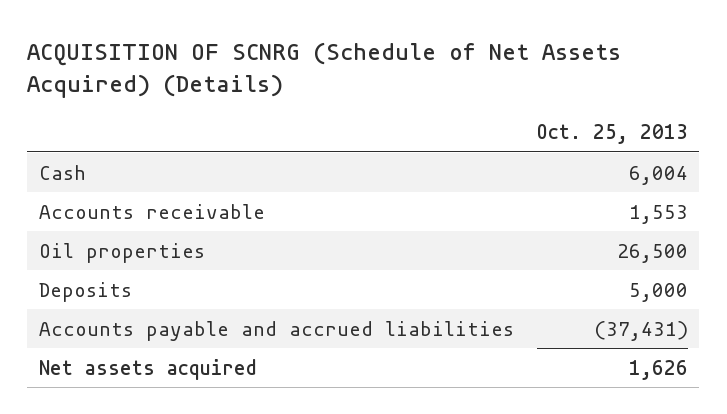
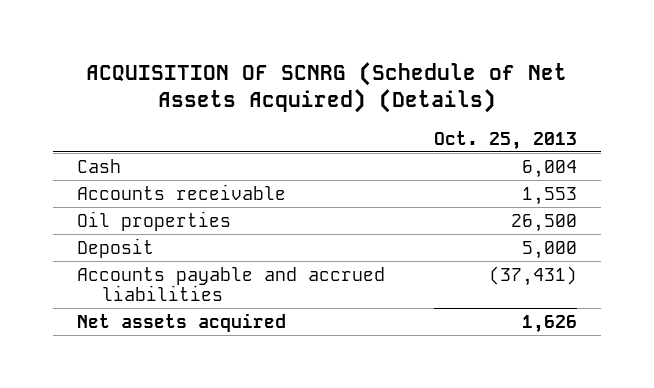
[38,281,132,302] Deposits -> [77,237,155,258] Deposit

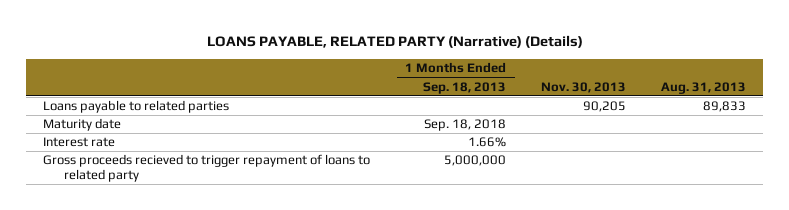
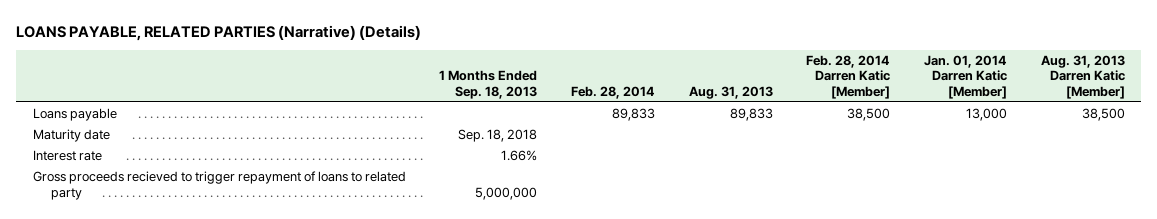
[206,34,583,48] LOANS PAYABLE, RELATED PARTY (Narrative) (Details) -> [15,24,421,41] LOANS PAYABLE, RELATED PARTIES (Narrative) (Details)
[540,81,626,93] Nov. 30, 2013 -> none
none -> [571,85,656,99] Feb. 28, 2014
none -> [806,55,891,99] Feb. 28, 2014 Darren Katic [Member]
none -> [923,55,1007,99] Jan. 01, 2014 Darren Katic [Member]
none -> [1040,55,1125,99] Aug. 31, 2013 Darren Katic [Member]
[43,100,230,114] Loans payable to related parties -> [32,108,117,122] Loans payable

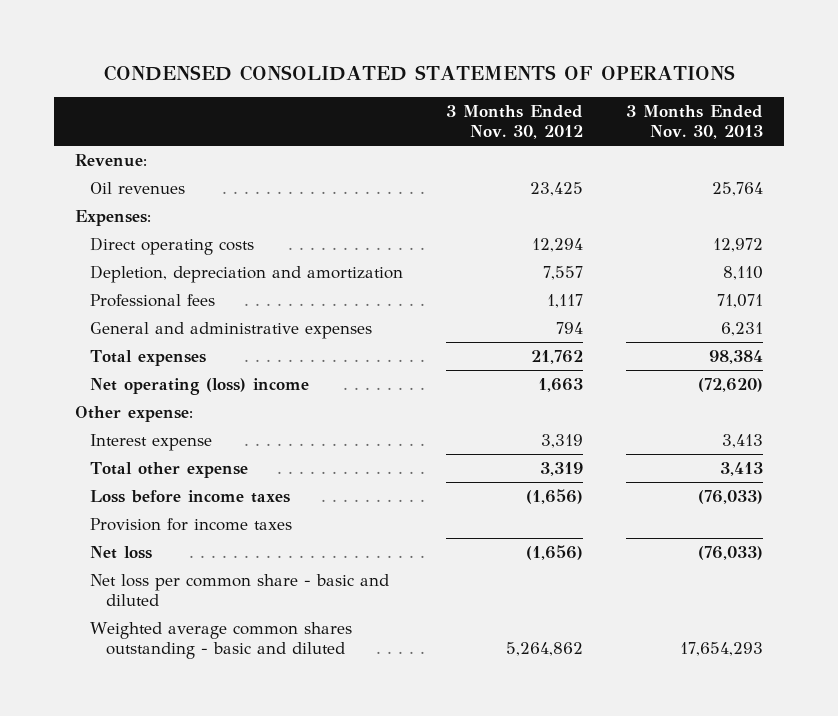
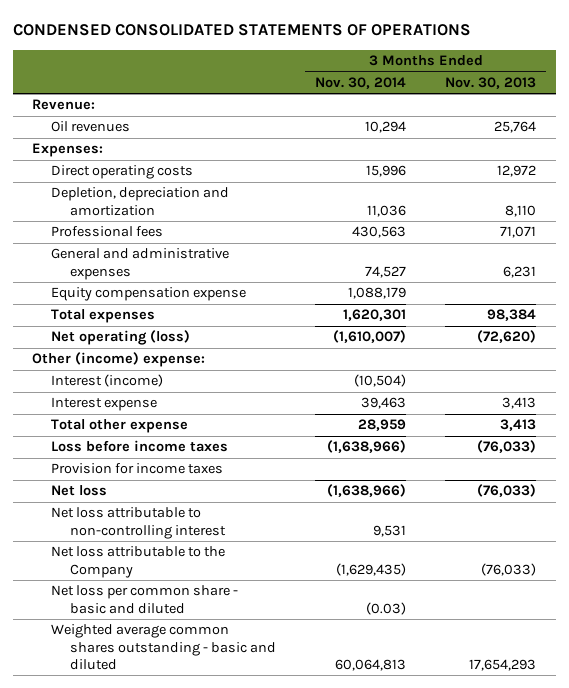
[446,104,584,140] 3 Months Ended Nov. 30, 2012 -> none
none -> [315,76,407,89] Nov. 30, 2014
none -> [51,287,247,302] Equity compensation expense
[90,377,310,395] Net operating (loss) income -> [51,330,191,346] Net operating (loss)
[75,405,194,422] Other expense: -> [32,352,206,368] Other (income) expense:
none -> [51,374,164,388] Interest (income)
none -> [51,507,226,539] Net loss attributable to non-controlling interest
none -> [51,546,226,578] Net loss attributable to the Company

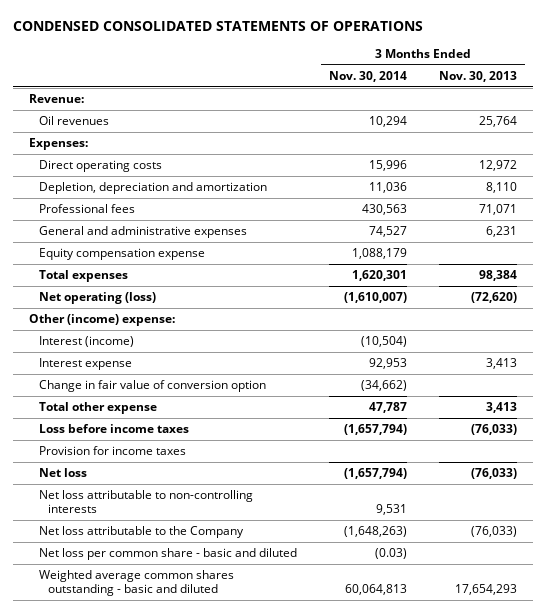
[361,397,407,410] 39,463 -> [368,358,407,370] 92,953
none -> [38,380,266,393] Change in fair value of conversion option
[358,419,407,432] 28,959 -> [368,402,407,414] 47,787
[327,440,407,454] (1,638,966) -> [343,424,407,436] (1,657,794)
[327,484,407,498] (1,638,966) -> [343,468,407,480] (1,657,794)
[51,507,226,539] Net loss attributable to non-controlling interest -> [38,490,253,514] Net loss attributable to non-controlling interests
[336,562,407,576] (1,629,435) -> [343,526,407,538] (1,648,263)

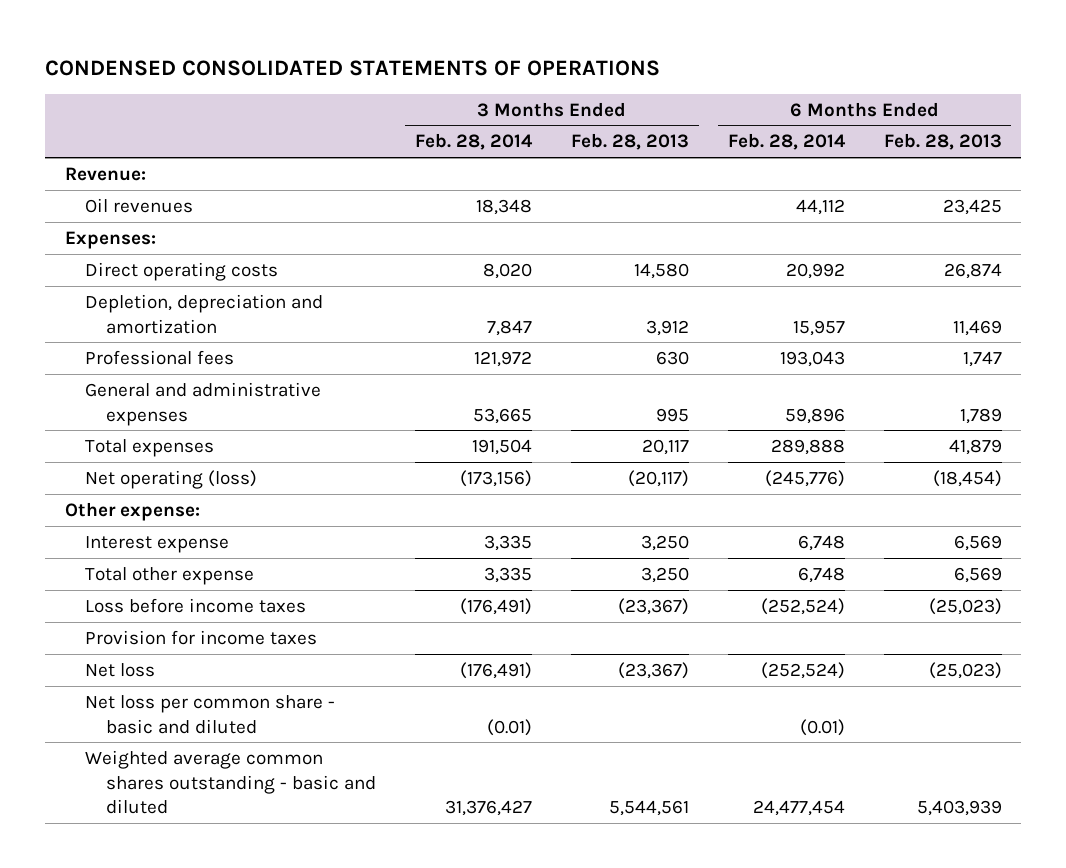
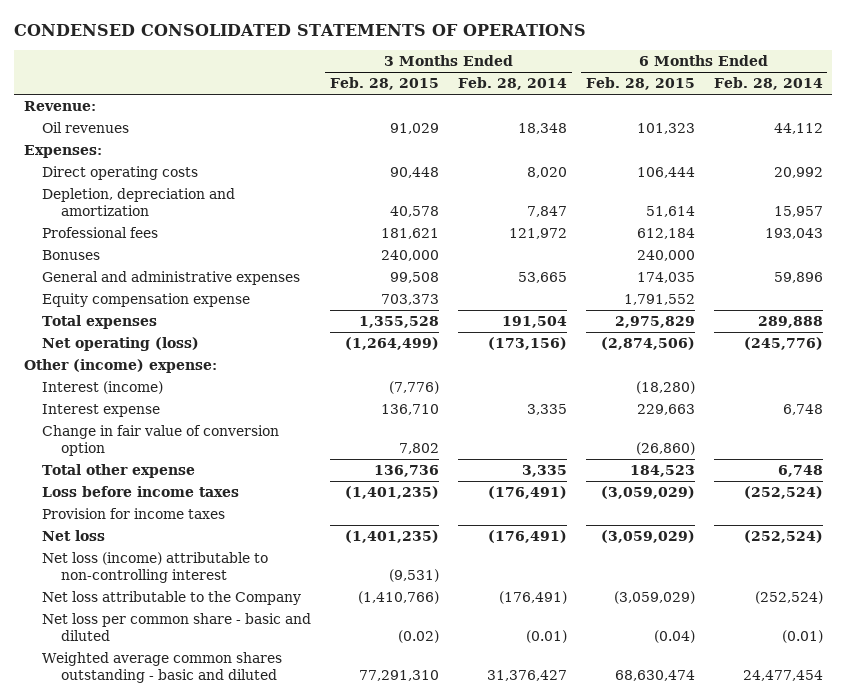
[570,133,689,151] Feb. 28, 2013 -> none
[883,133,1002,151] Feb. 28, 2013 -> none
none -> [330,77,440,91] Feb. 28, 2015
none -> [585,77,695,91] Feb. 28, 2015
none -> [42,250,101,261] Bonuses
none -> [42,293,251,308] Equity compensation expense
[64,501,200,521] Other expense: -> [23,359,217,374] Other (income) expense:
none -> [42,381,164,395] Interest (income)
none -> [42,425,280,457] Change in fair value of conversion option
none -> [42,552,269,584] Net loss (income) attributable to non-controlling interest
none -> [42,591,302,606] Net loss attributable to the Company

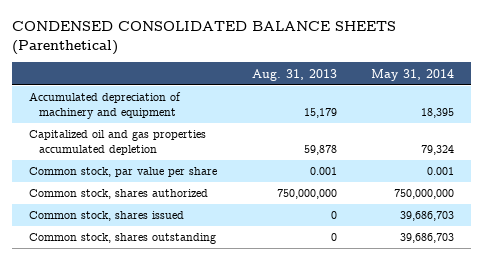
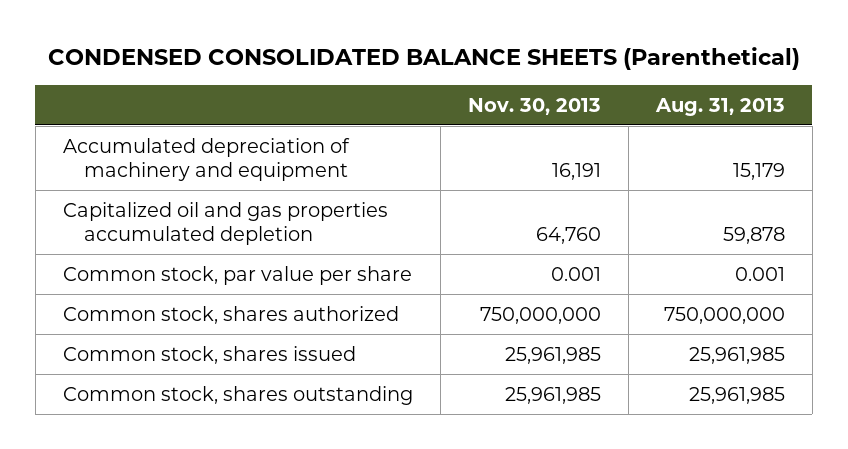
[370,68,454,81] May 31, 2014 -> none
none -> [467,97,601,115] Nov. 30, 2013
[330,211,337,220] 0 -> [688,346,785,364] 25,961,985
[330,233,337,242] 0 -> [688,386,785,404] 25,961,985

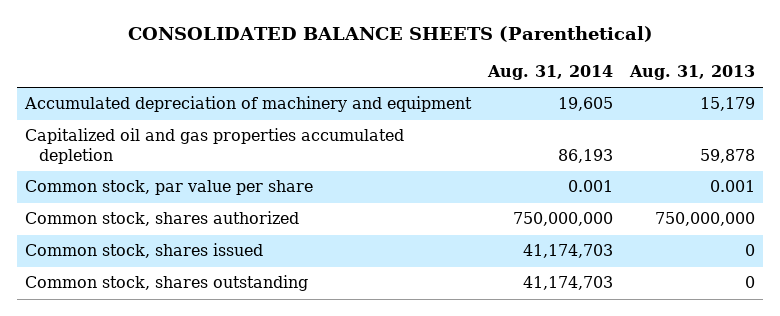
[47,47,800,71] CONDENSED CONSOLIDATED BALANCE SHEETS (Parenthetical) -> [127,26,653,43] CONSOLIDATED BALANCE SHEETS (Parenthetical)
[467,97,601,115] Nov. 30, 2013 -> none
none -> [486,65,613,81] Aug. 31, 2014
[688,346,785,364] 25,961,985 -> [744,244,755,257] 0
[688,386,785,404] 25,961,985 -> [744,276,755,289] 0

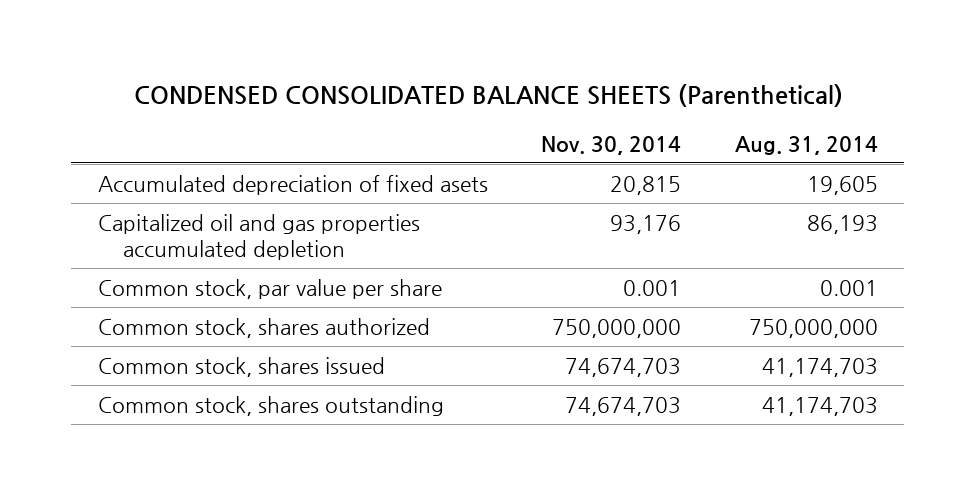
[127,26,653,43] CONSOLIDATED BALANCE SHEETS (Parenthetical) -> [133,84,843,108] CONDENSED CONSOLIDATED BALANCE SHEETS (Parenthetical)
[628,65,755,81] Aug. 31, 2013 -> none
none -> [541,135,682,155] Nov. 30, 2014
[24,96,473,113] Accumulated depreciation of machinery and equipment -> [97,174,488,195] Accumulated depreciation of fixed asets

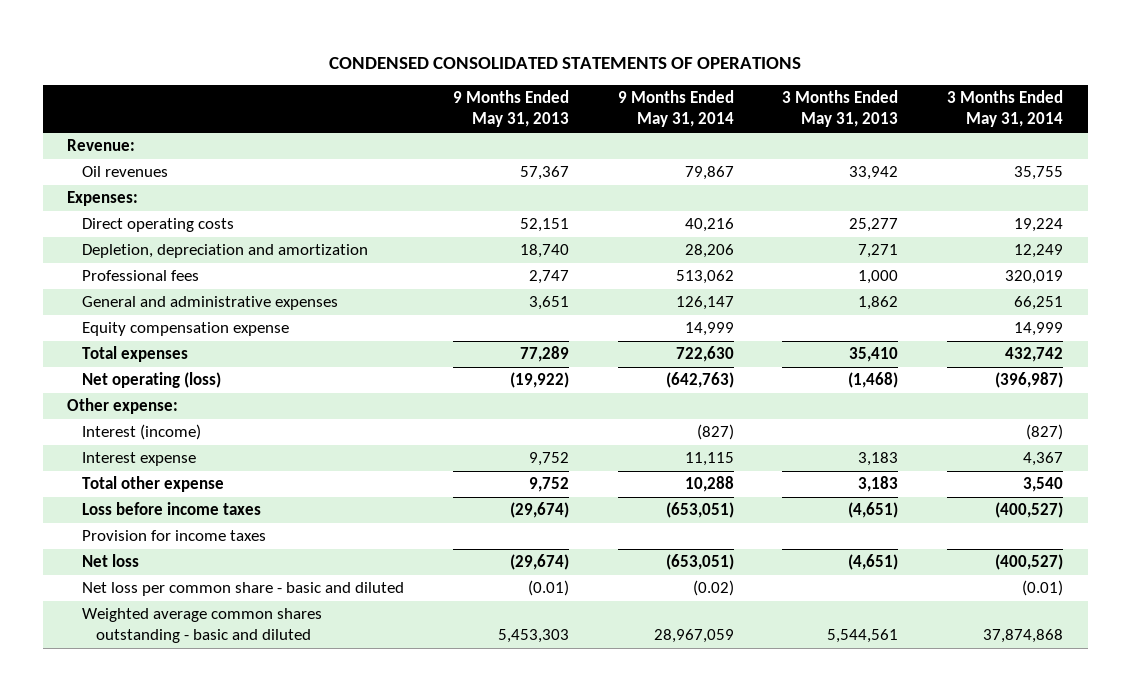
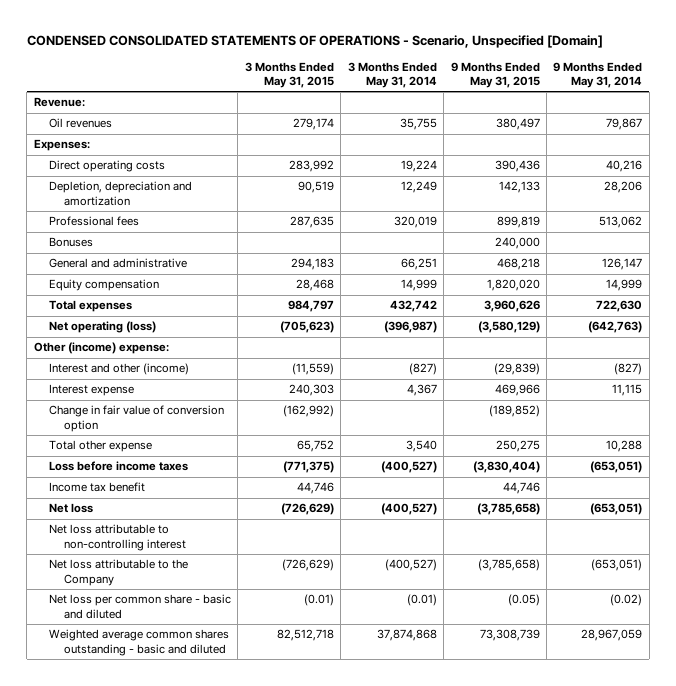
[329,56,802,69] CONDENSED CONSOLIDATED STATEMENTS OF OPERATIONS -> [26,34,603,48] CONDENSED CONSOLIDATED STATEMENTS OF OPERATIONS - Scenario, Unspecified [Domain]
[452,90,569,128] 9 Months Ended May 31, 2013 -> none
[782,90,899,128] 3 Months Ended May 31, 2013 -> none
none -> [244,61,334,89] 3 Months Ended May 31, 2015
none -> [450,61,540,89] 9 Months Ended May 31, 2015
none -> [48,237,93,248] Bonuses
[81,296,338,311] General and administrative expenses -> [48,258,187,269] General and administrative
[81,322,289,337] Equity compensation expense -> [48,279,159,292] Equity compensation
[67,398,179,415] Other expense: -> [33,342,169,355] Other (income) expense:
[81,424,201,441] Interest (income) -> [48,363,189,376] Interest and other (income)
none -> [48,405,224,433] Change in fair value of conversion option
[81,530,266,542] Provision for income taxes -> [48,482,145,493] Income tax benefit
none -> [48,524,186,552] Net loss attributable to non-controlling interest
none -> [48,559,188,587] Net loss attributable to the Company

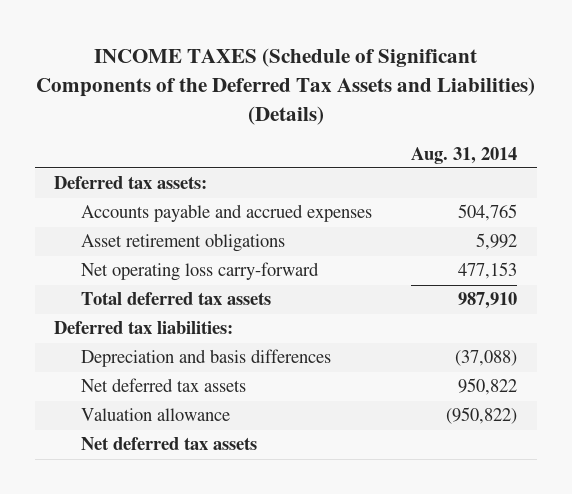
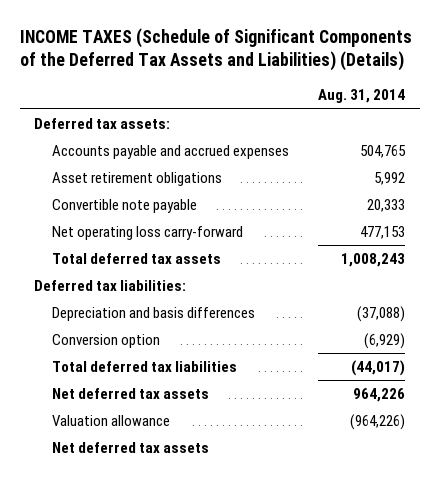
none -> [51,198,197,213] Convertible note payable
[458,292,518,310] 987,910 -> [341,252,406,267] 1,008,243
none -> [51,333,160,348] Conversion option
none -> [51,360,237,372] Total deferred tax liabilities
[458,378,518,396] 950,822 -> [353,387,406,402] 964,226
[446,407,518,425] (950,822) -> [350,413,406,430] (964,226)

